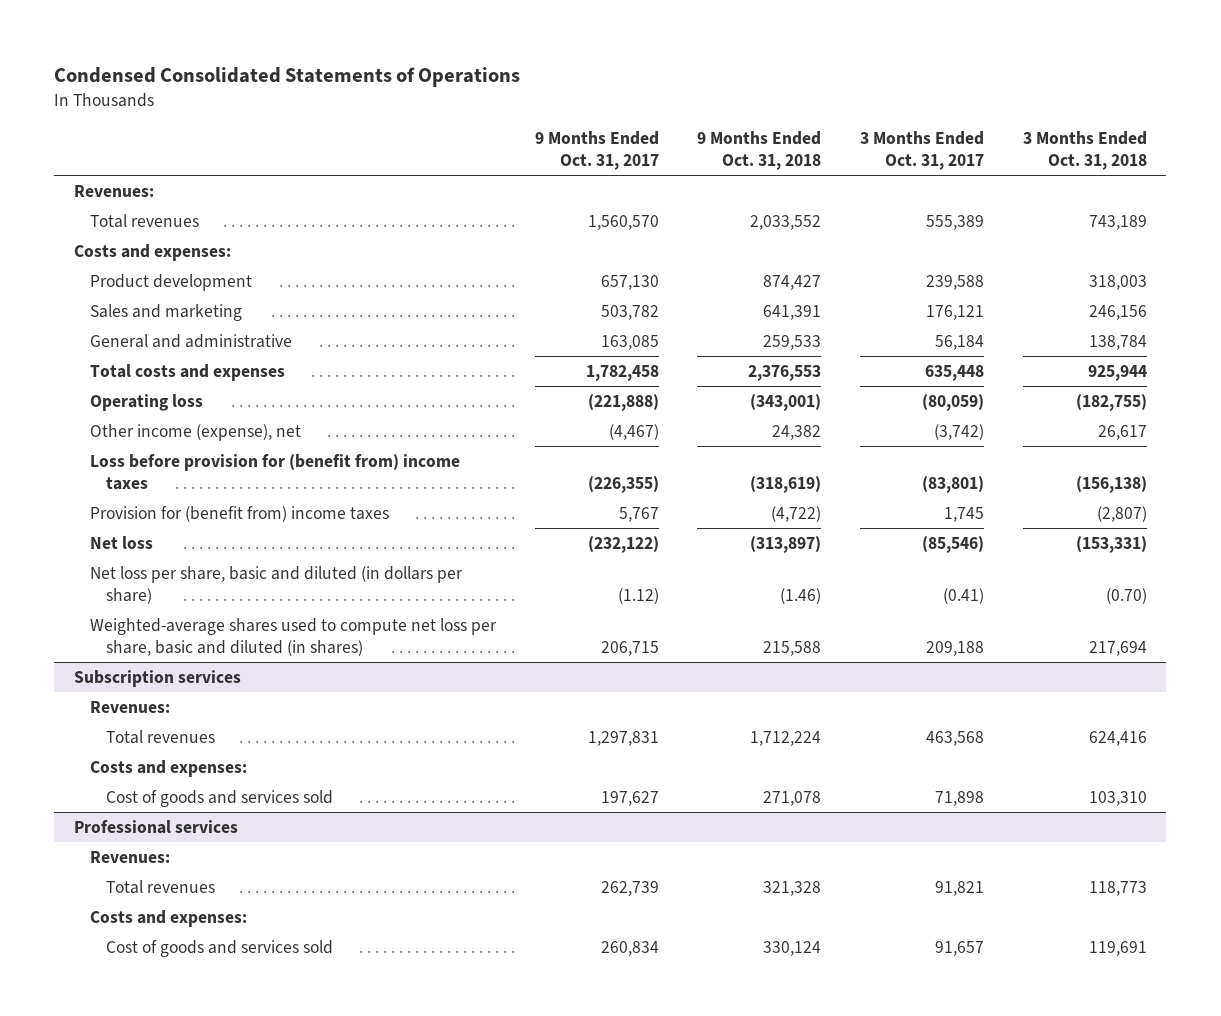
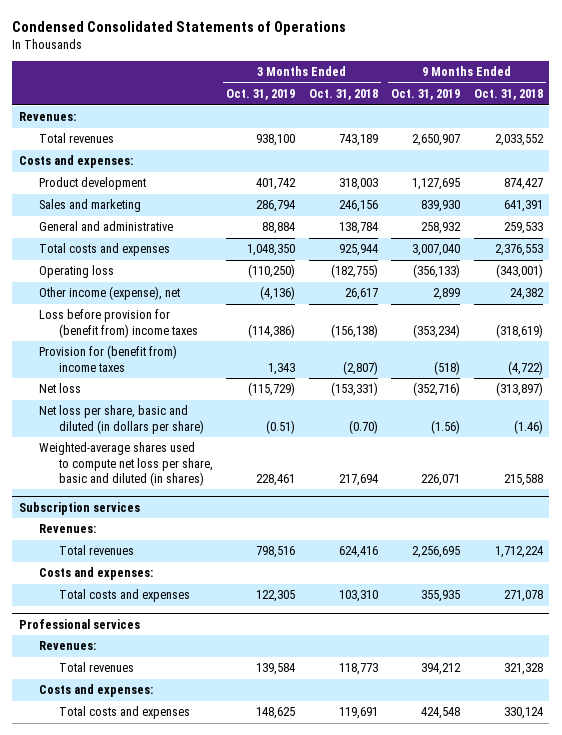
[534,131,659,171] 9 Months Ended Oct. 31, 2017 -> none
[860,131,985,171] 3 Months Ended Oct. 31, 2017 -> none
none -> [226,89,296,101] Oct. 31, 2019
none -> [391,89,461,101] Oct. 31, 2019
[106,789,334,807] Cost of goods and services sold -> [58,589,190,603] Total costs and expenses
[106,939,334,957] Cost of goods and services sold -> [58,706,190,720] Total costs and expenses

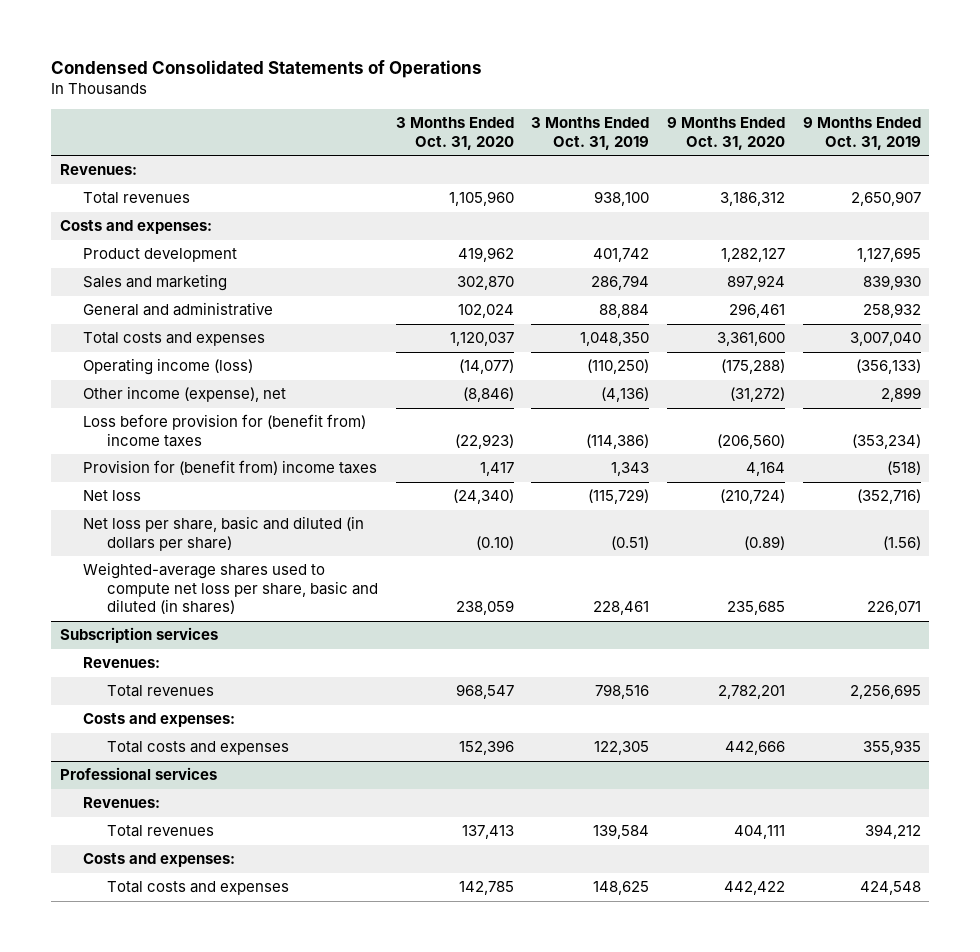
[308,89,378,101] Oct. 31, 2018 -> none
[473,89,543,101] Oct. 31, 2018 -> none
none -> [395,117,514,150] 3 Months Ended Oct. 31, 2020
none -> [666,117,785,150] 9 Months Ended Oct. 31, 2020
[38,265,114,279] Operating loss -> [83,358,254,376] Operating income (loss)

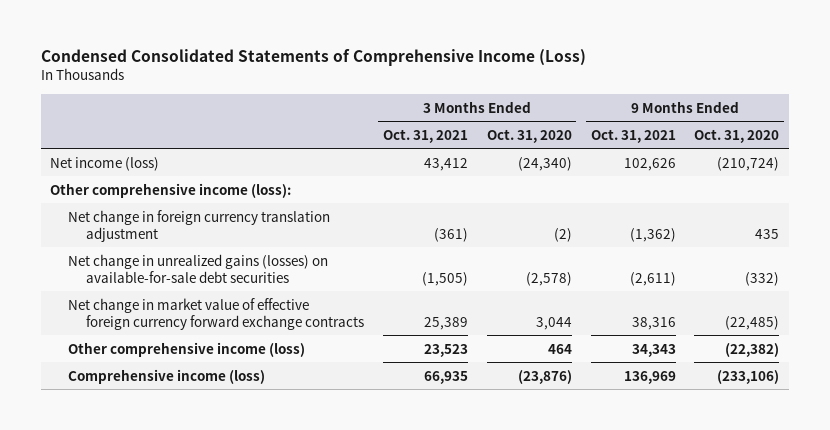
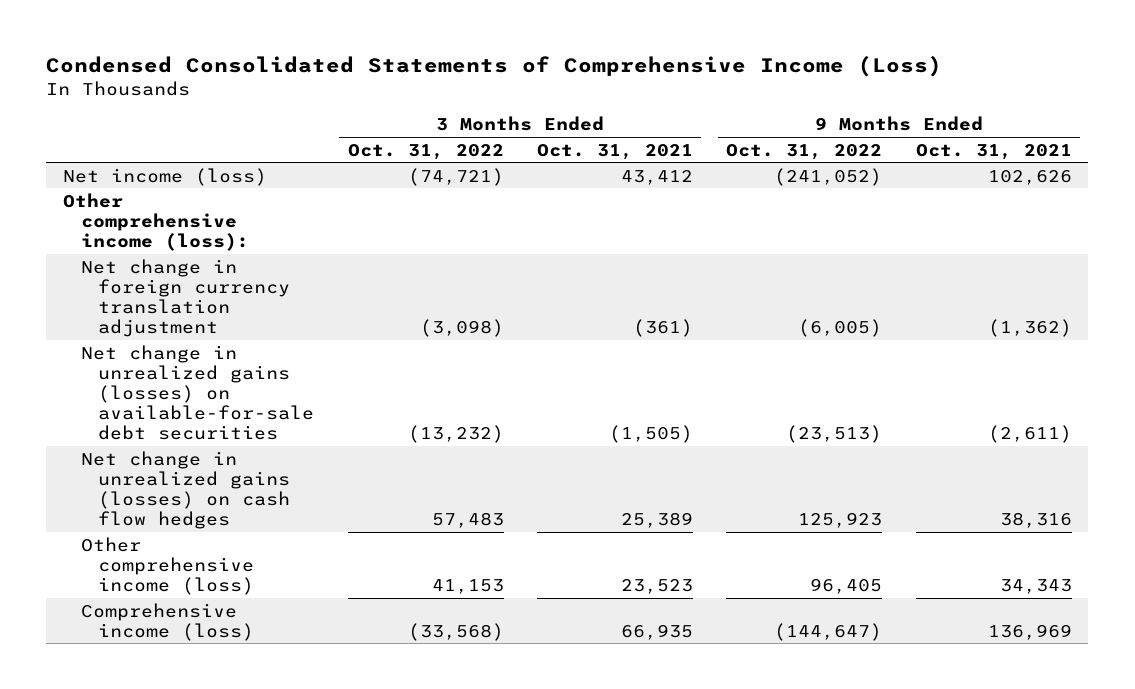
[486,128,572,143] Oct. 31, 2020 -> none
[694,128,780,143] Oct. 31, 2020 -> none
none -> [347,143,504,160] Oct. 31, 2022
none -> [726,143,883,160] Oct. 31, 2022
[68,297,365,330] Net change in market value of effective foreign currency forward exchange contracts -> [80,450,291,530] Net change in unrealized gains (losses) on cash flow hedges

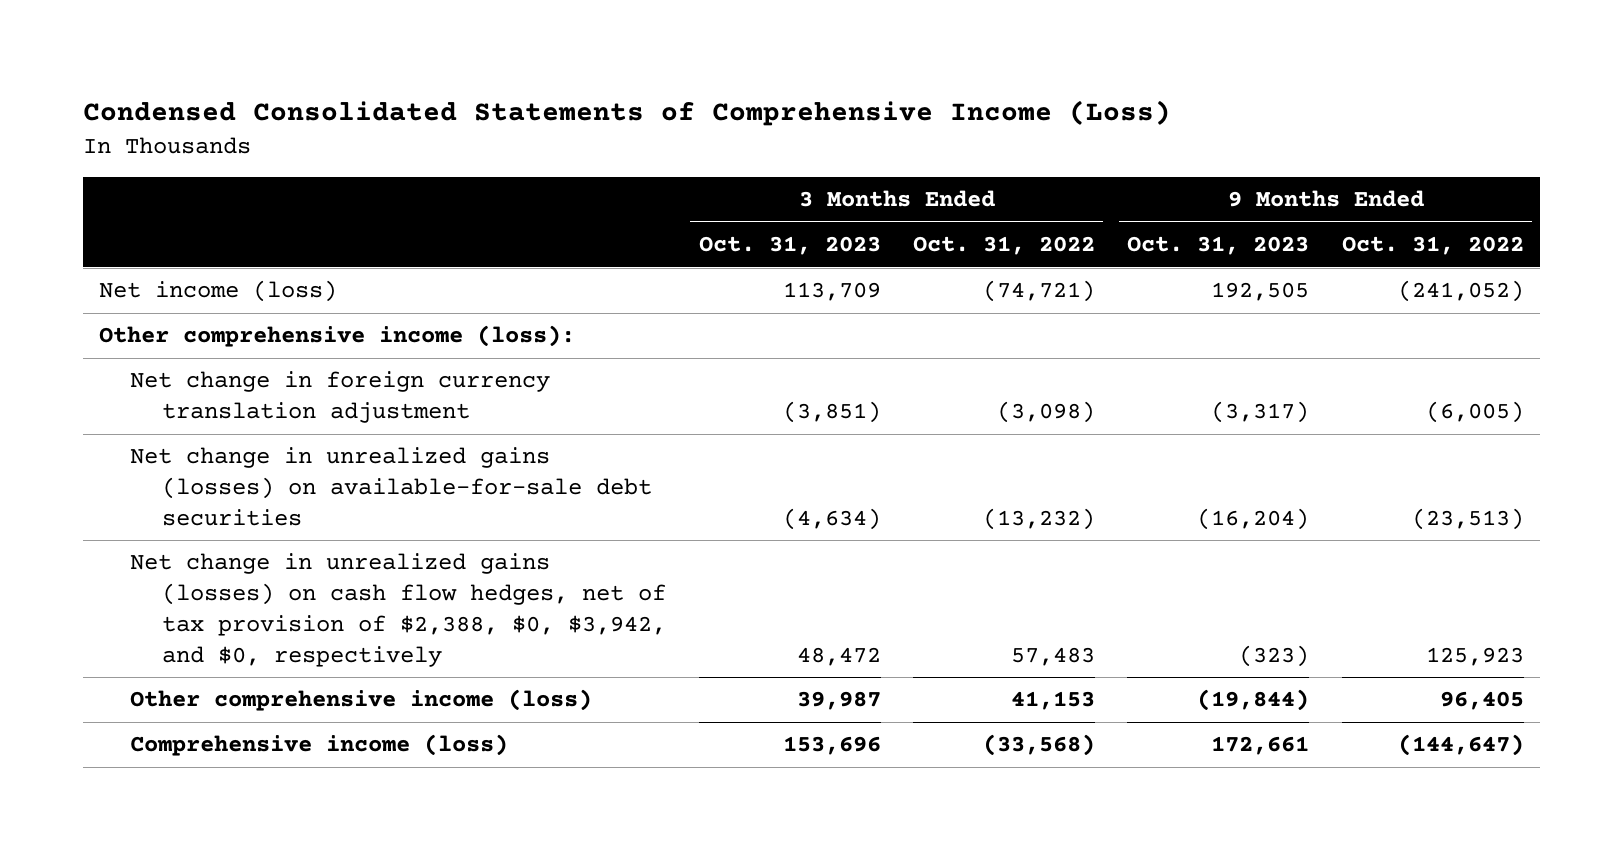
[537,143,694,160] Oct. 31, 2021 -> none
[915,143,1072,160] Oct. 31, 2021 -> none
none -> [698,236,881,256] Oct. 31, 2023
none -> [1127,236,1310,256] Oct. 31, 2023
[80,450,291,530] Net change in unrealized gains (losses) on cash flow hedges -> [130,553,667,667] Net change in unrealized gains (losses) on cash flow hedges, net of tax provision of $2,388, $0, $3,942, and $0, respectively

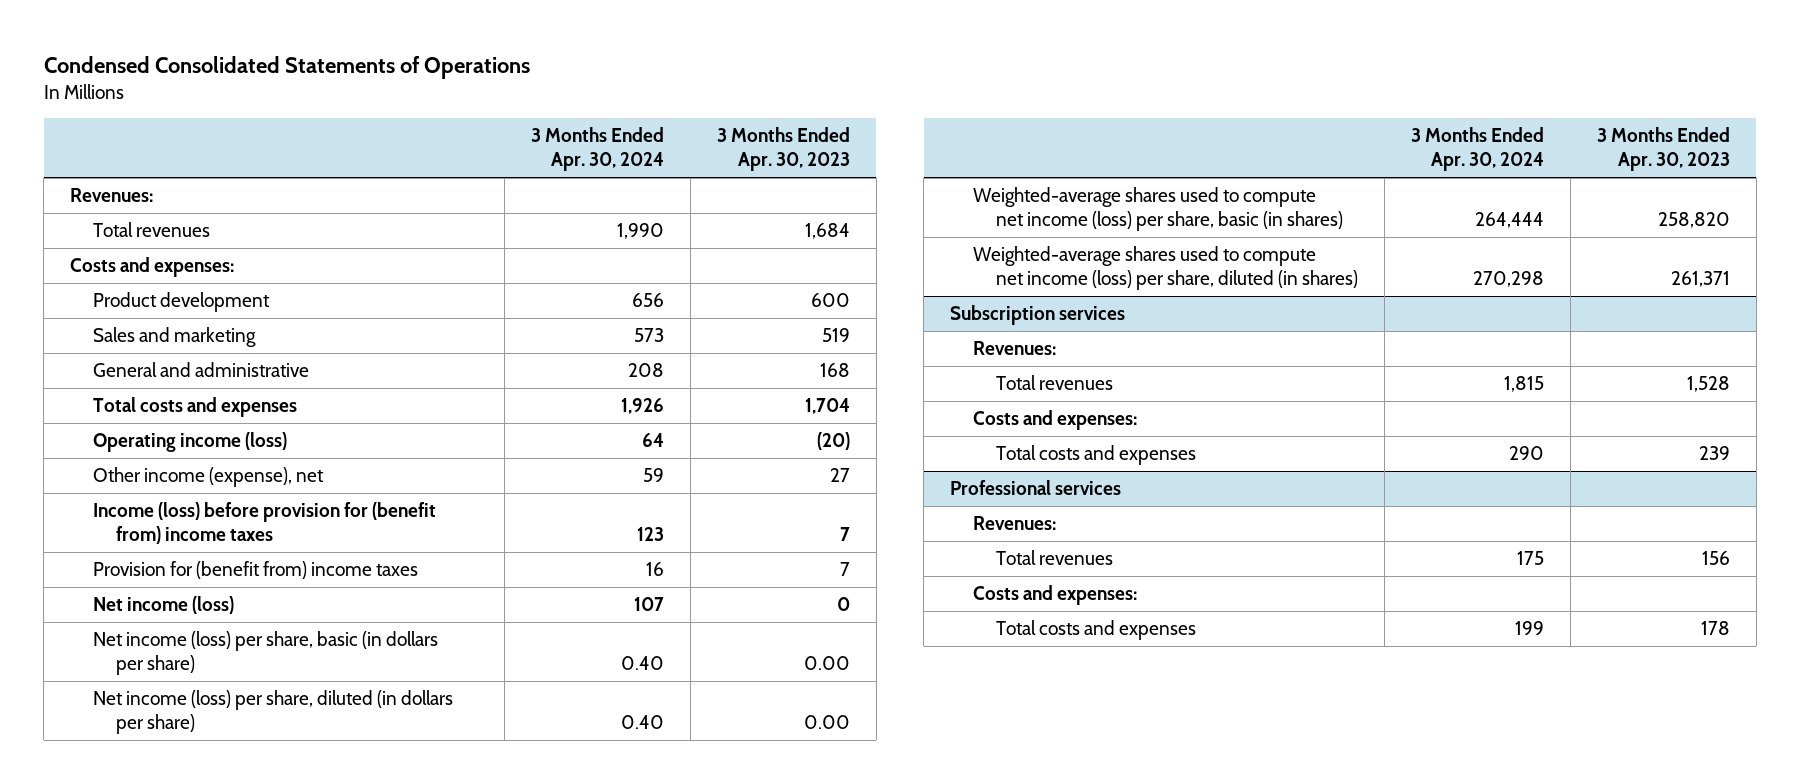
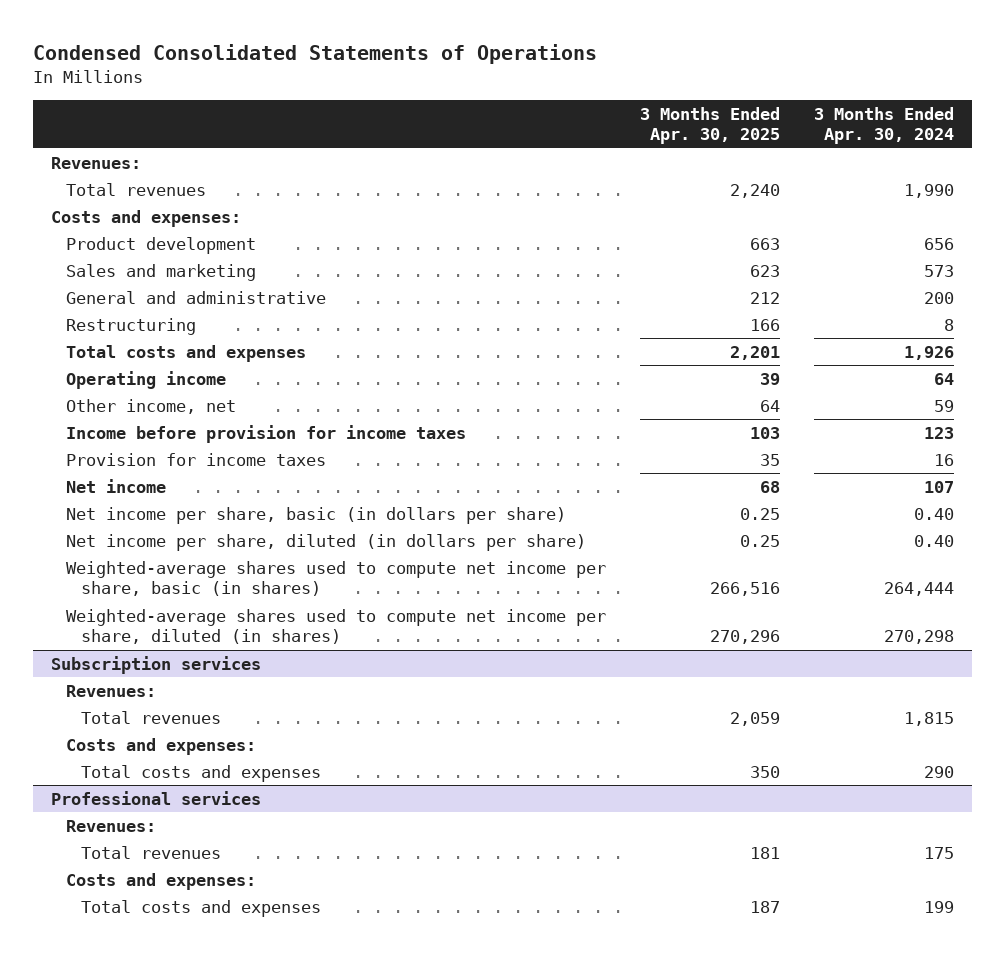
[716,127,850,172] 3 Months Ended Apr. 30, 2023 -> none
none -> [640,106,781,145] 3 Months Ended Apr. 30, 2025
[627,363,664,378] 208 -> [924,291,955,304] 200
none -> [65,317,196,335] Restructuring
[93,432,288,453] Operating income (loss) -> [65,370,226,389] Operating income
[93,467,325,488] Other income (expense), net -> [65,398,236,414] Other income, net
[93,502,437,544] Income (loss) before provision for (benefit from) income taxes -> [65,424,466,443] Income before provision for income taxes
[93,561,419,580] Provision for (benefit from) income taxes -> [65,452,326,466] Provision for income taxes
[93,596,235,615] Net income (loss) -> [65,478,166,493] Net income
[93,631,439,675] Net income (loss) per share, basic (in dollars per share) -> [65,506,566,524] Net income per share, basic (in dollars per share)
[93,690,454,734] Net income (loss) per share, diluted (in dollars per share) -> [65,533,586,551] Net income per share, diluted (in dollars per share)
[973,187,1344,231] Weighted-average shares used to compute net income (loss) per share, basic (in shares) -> [65,560,606,597] Weighted-average shares used to compute net income per share, basic (in shares)
[973,246,1359,290] Weighted-average shares used to compute net income (loss) per share, diluted (in shares) -> [65,608,606,645] Weighted-average shares used to compute net income per share, diluted (in shares)

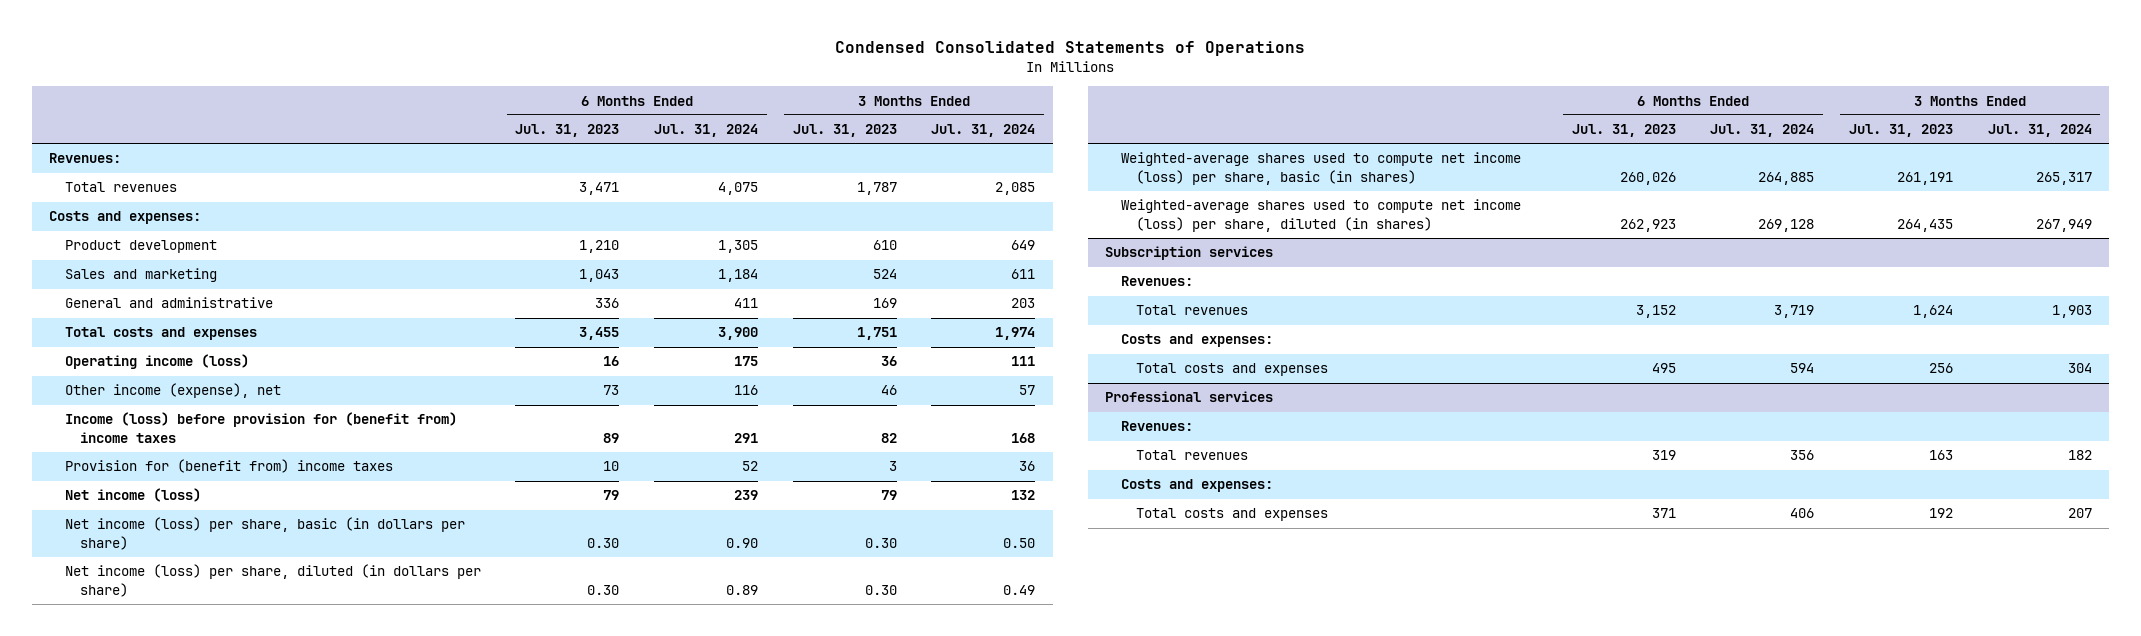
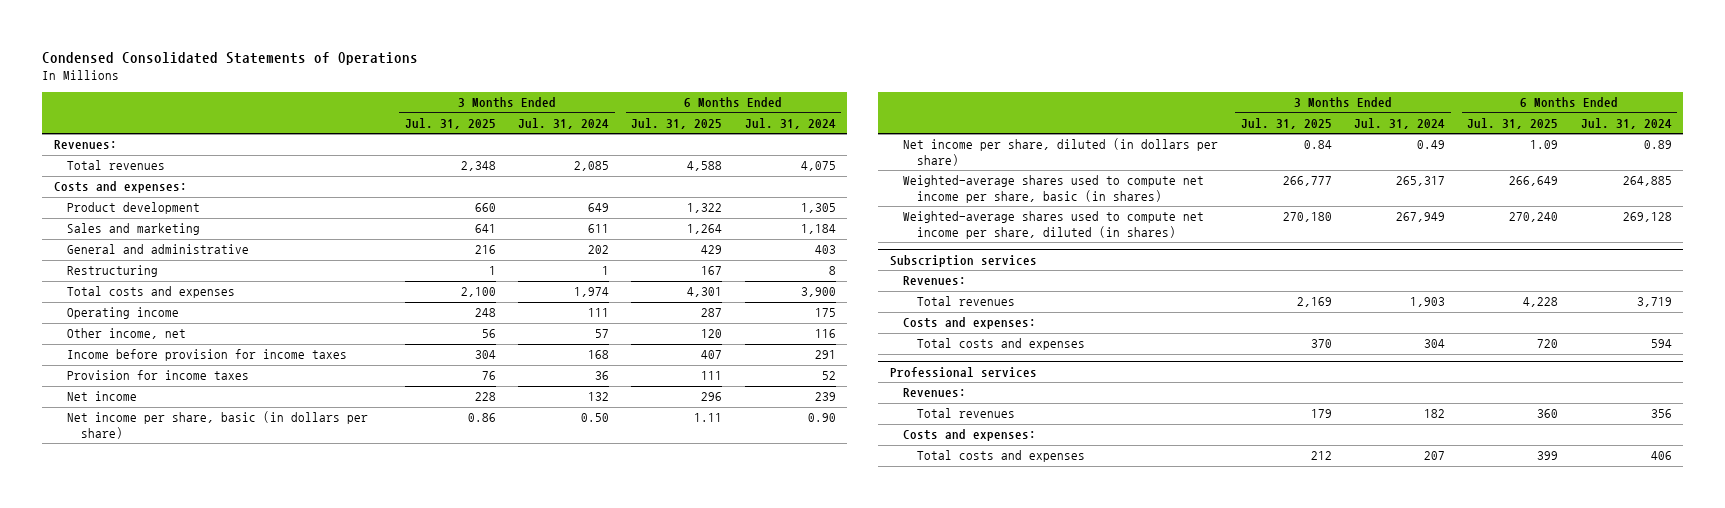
[515,124,620,138] Jul. 31, 2023 -> none
[792,124,897,138] Jul. 31, 2023 -> none
none -> [404,117,496,129] Jul. 31, 2025
none -> [631,117,723,129] Jul. 31, 2025
[734,298,759,309] 411 -> [814,245,836,255] 403
[1011,298,1036,309] 203 -> [587,245,609,255] 202
none -> [67,265,159,278] Restructuring
[64,354,249,370] Operating income (loss) -> [67,307,180,320] Operating income
[64,383,281,399] Other income (expense), net -> [67,328,187,340] Other income, net
[64,412,457,443] Income (loss) before provision for (benefit from) income taxes -> [67,349,348,362] Income before provision for income taxes
[64,459,393,474] Provision for (benefit from) income taxes -> [67,370,250,381] Provision for income taxes
[64,488,201,503] Net income (loss) -> [67,391,138,402] Net income
[64,517,465,550] Net income (loss) per share, basic (in dollars per share) -> [67,411,369,439] Net income per share, basic (in dollars per share)
[64,564,481,597] Net income (loss) per share, diluted (in dollars per share) -> [903,138,1219,166] Net income per share, diluted (in dollars per share)
[1120,152,1521,185] Weighted-average shares used to compute net income (loss) per share, basic (in shares) -> [903,175,1205,203] Weighted-average shares used to compute net income per share, basic (in shares)
[1120,199,1521,232] Weighted-average shares used to compute net income (loss) per share, diluted (in shares) -> [903,211,1205,239] Weighted-average shares used to compute net income per share, diluted (in shares)

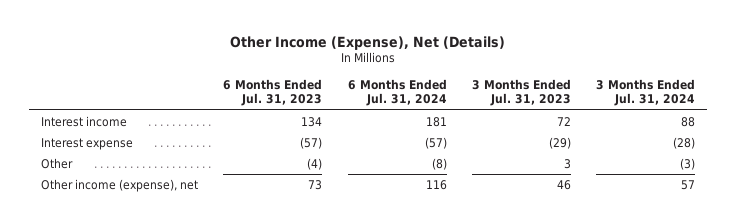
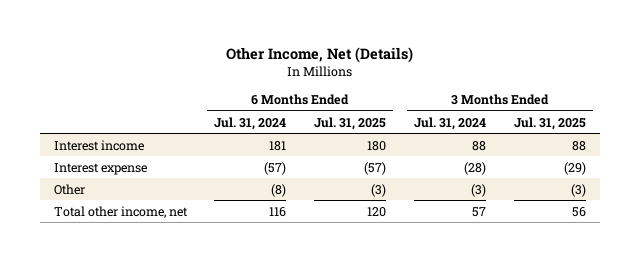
[230,35,506,50] Other Income (Expense), Net (Details) -> [225,47,413,64] Other Income, Net (Details)
[223,78,323,107] 6 Months Ended Jul. 31, 2023 -> none
[471,78,571,107] 3 Months Ended Jul. 31, 2023 -> none
none -> [314,116,387,130] Jul. 31, 2025
none -> [513,116,586,130] Jul. 31, 2025
[41,178,199,192] Other income (expense), net -> [53,205,188,218] Total other income, net

